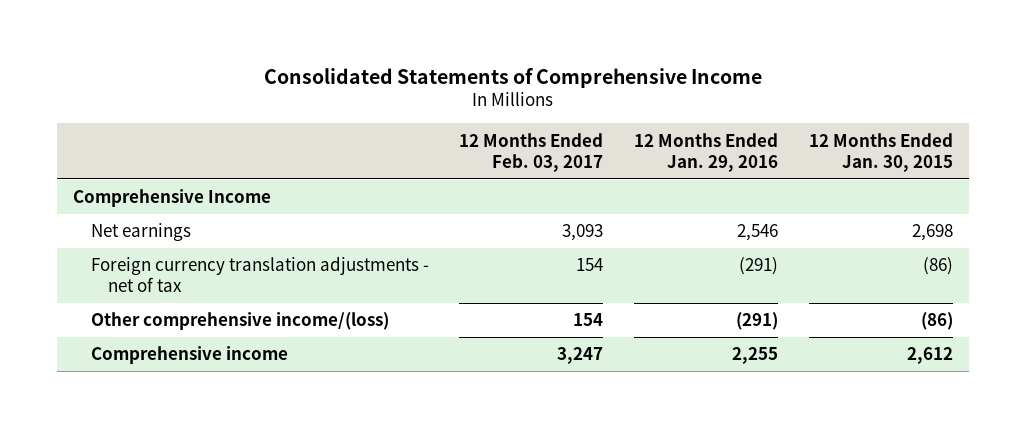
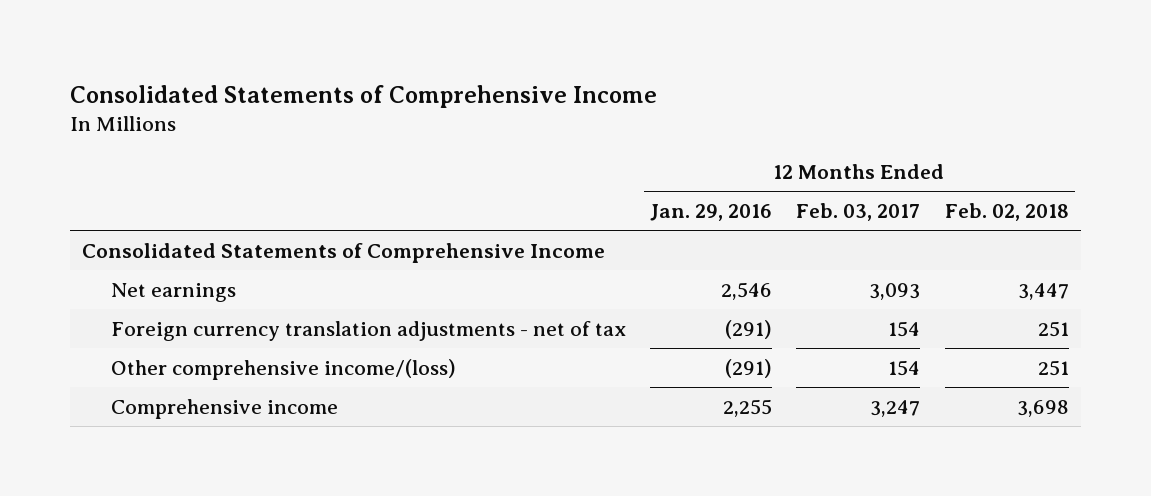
[809,132,954,172] 12 Months Ended Jan. 30, 2015 -> none
none -> [944,202,1069,221] Feb. 02, 2018
[72,189,271,208] Comprehensive Income -> [82,242,606,263] Consolidated Statements of Comprehensive Income

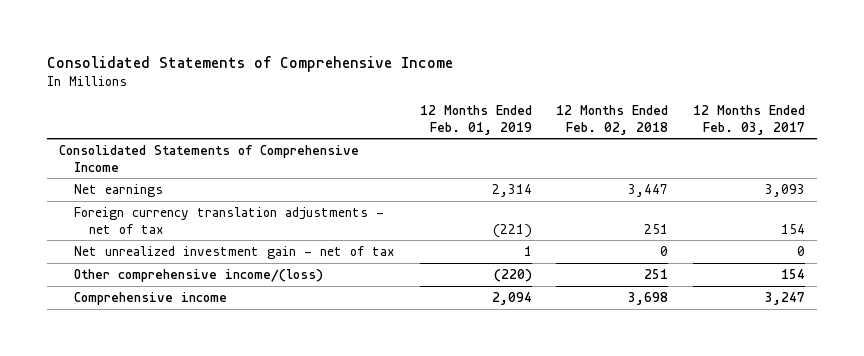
[650,203,773,221] Jan. 29, 2016 -> none
none -> [419,105,532,135] 12 Months Ended Feb. 01, 2019
none -> [74,246,396,260] Net unrealized investment gain - net of tax

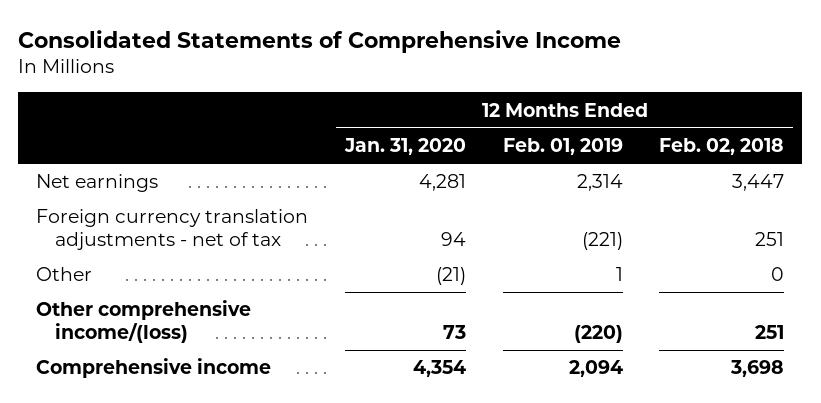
[692,105,805,135] 12 Months Ended Feb. 03, 2017 -> none
none -> [344,138,467,156] Jan. 31, 2020
[59,145,360,172] Consolidated Statements of Comprehensive Income -> none
[74,246,396,260] Net unrealized investment gain - net of tax -> none
none -> [36,267,93,282] Other

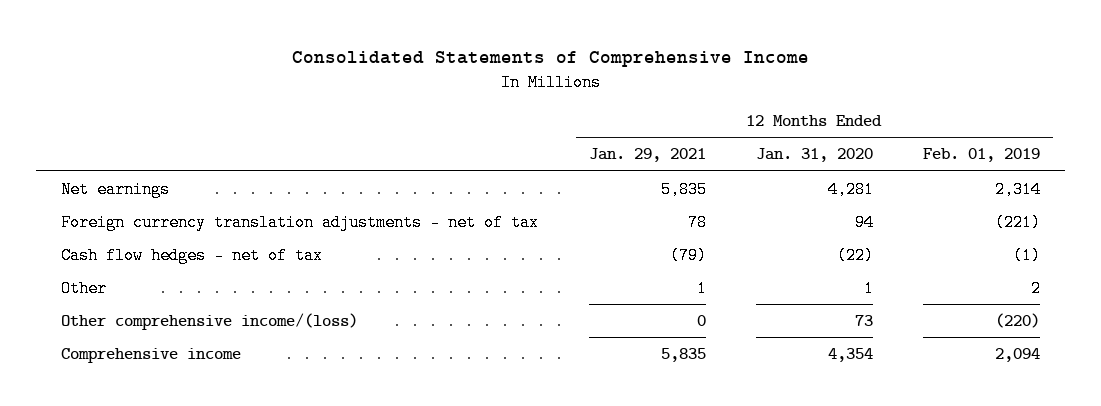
[659,138,785,156] Feb. 02, 2018 -> none
none -> [588,148,706,163] Jan. 29, 2021
none -> [61,247,324,265] Cash flow hedges - net of tax
[436,267,467,286] (21) -> [863,280,874,298] 1
[615,267,623,282] 1 -> [1031,280,1042,298] 2

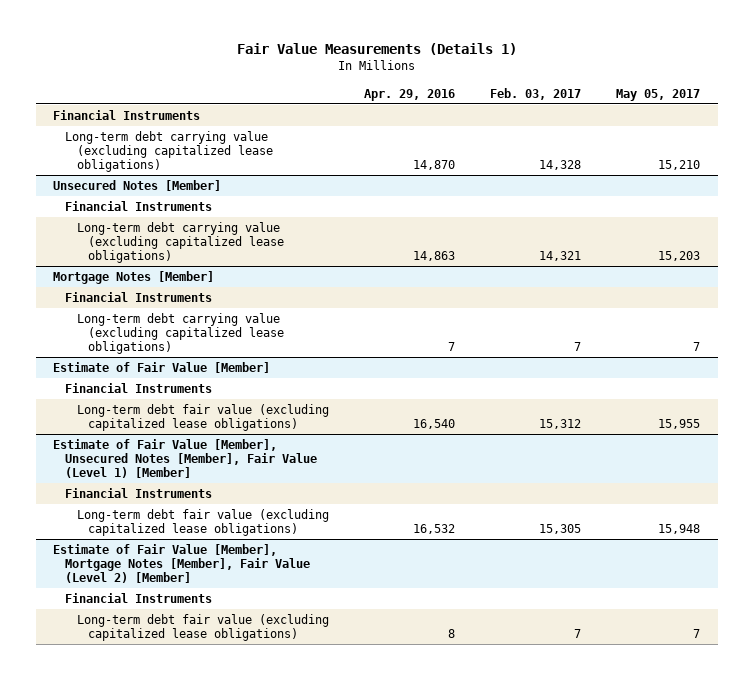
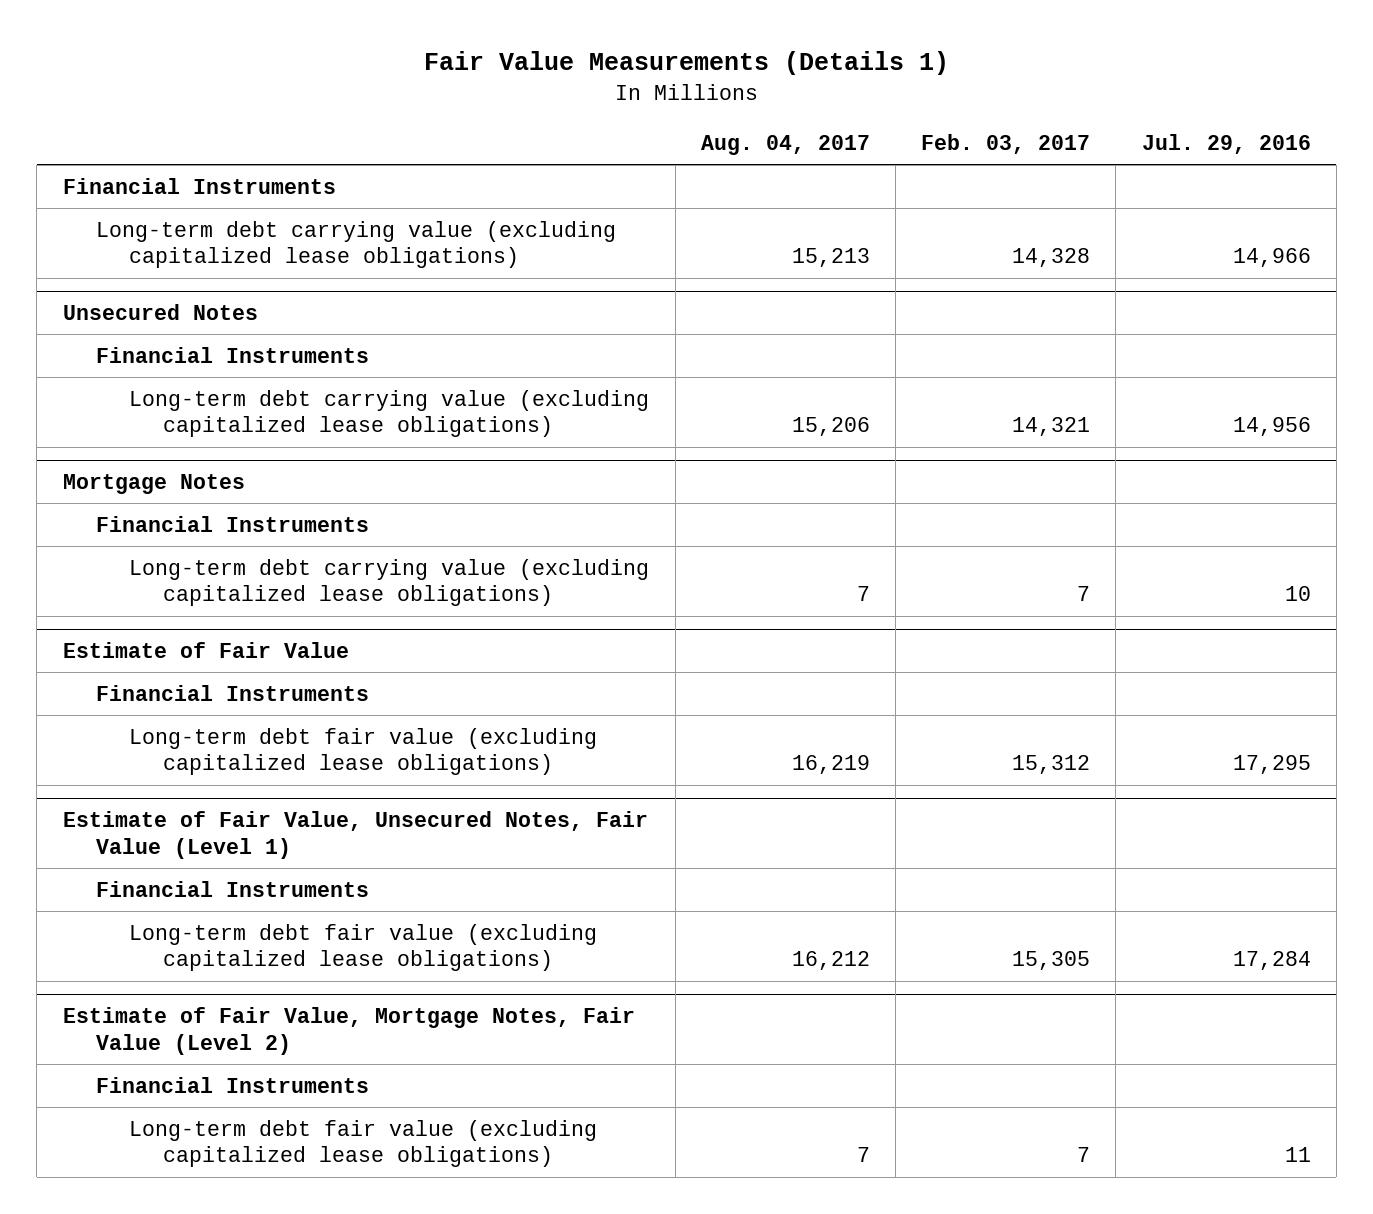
[363,88,455,101] Apr. 29, 2016 -> none
[616,88,701,101] May 05, 2017 -> none
none -> [700,134,870,155] Aug. 04, 2017
none -> [1141,133,1311,154] Jul. 29, 2016
[53,180,222,192] Unsecured Notes [Member] -> [62,304,258,321] Unsecured Notes
[53,271,215,285] Mortgage Notes [Member] -> [62,474,245,495] Mortgage Notes
[53,362,271,374] Estimate of Fair Value [Member] -> [62,642,349,659] Estimate of Fair Value
[53,439,317,479] Estimate of Fair Value [Member], Unsecured Notes [Member], Fair Value (Level 1) [Member] -> [62,811,648,859] Estimate of Fair Value, Unsecured Notes, Fair Value (Level 1)
[53,544,310,584] Estimate of Fair Value [Member], Mortgage Notes [Member], Fair Value (Level 2) [Member] -> [62,1007,635,1055] Estimate of Fair Value, Mortgage Notes, Fair Value (Level 2)

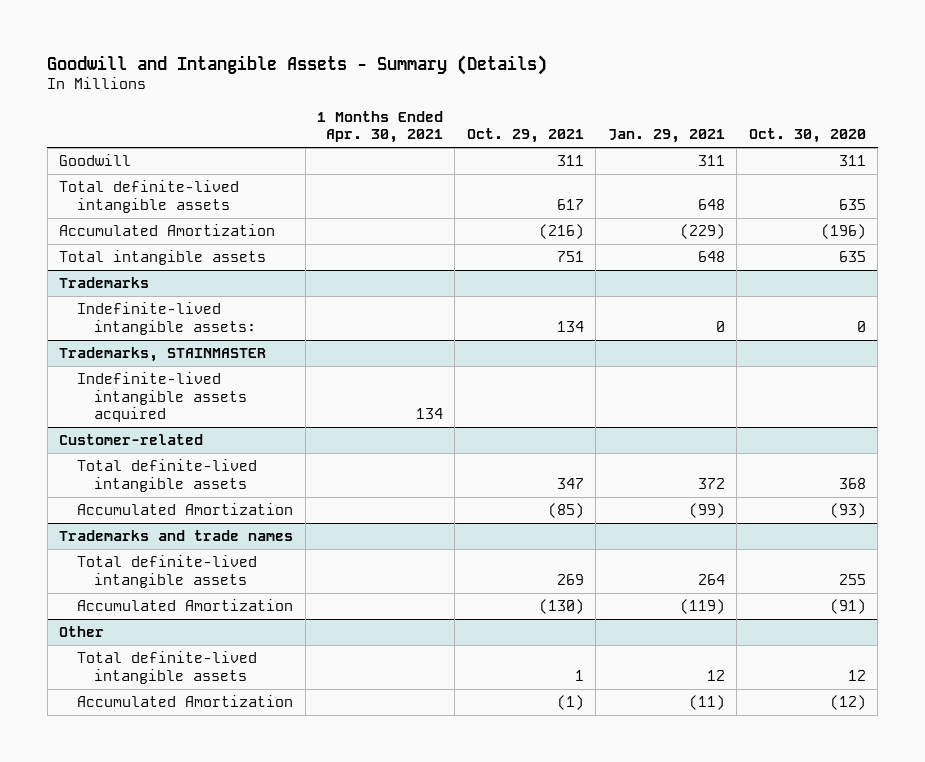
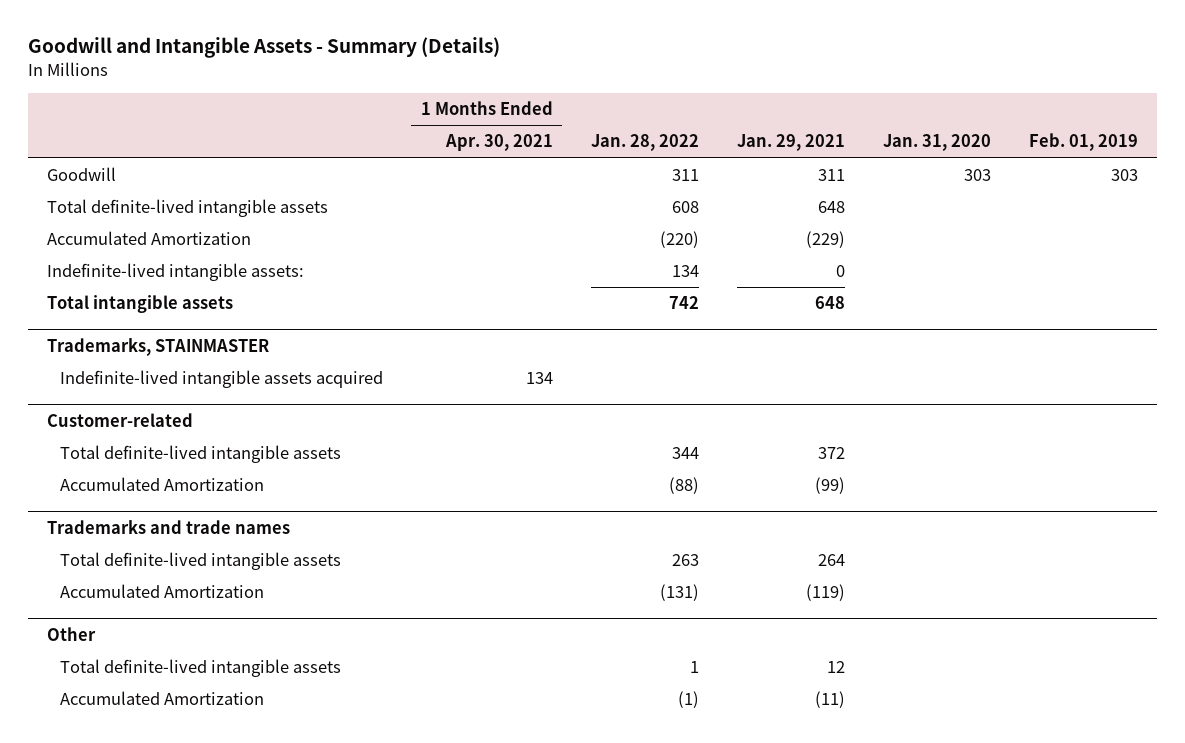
[466,128,584,144] Oct. 29, 2021 -> none
[748,128,866,144] Oct. 30, 2020 -> none
none -> [590,134,699,152] Jan. 28, 2022
none -> [883,134,992,152] Jan. 31, 2020
none -> [1029,133,1139,152] Feb. 01, 2019
[59,277,150,289] Trademarks -> none
[59,250,267,266] Total intangible assets -> [46,295,233,314] Total intangible assets

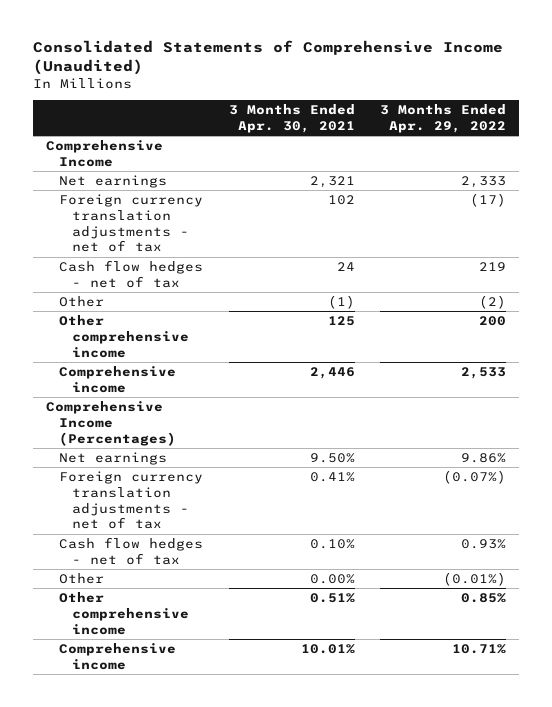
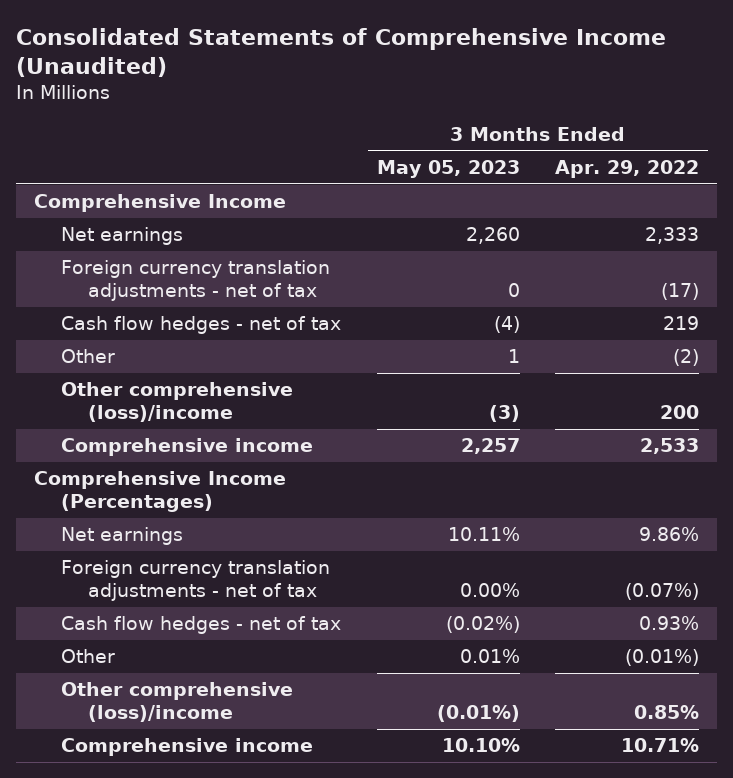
[228,103,355,133] 3 Months Ended Apr. 30, 2021 -> none
none -> [376,160,520,179] May 05, 2023
[58,314,189,358] Other comprehensive income -> [60,382,293,422] Other comprehensive (loss)/income
[58,591,189,635] Other comprehensive income -> [60,682,293,722] Other comprehensive (loss)/income

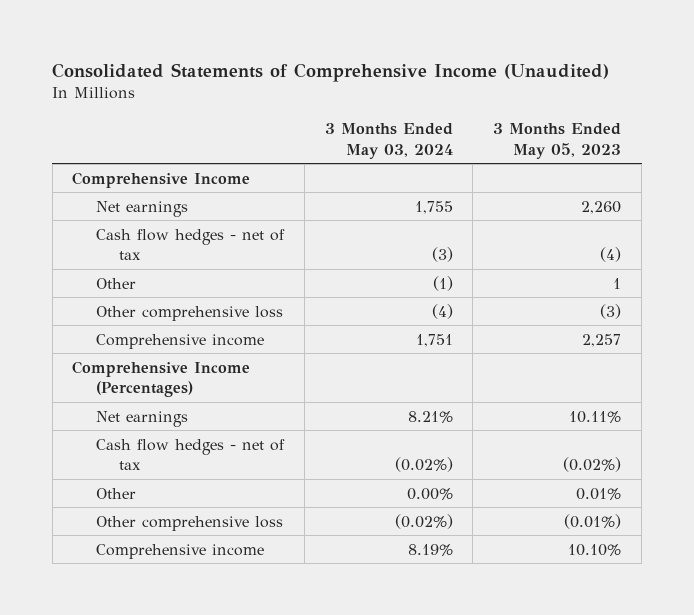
[555,160,700,179] Apr. 29, 2022 -> none
none -> [324,122,453,159] 3 Months Ended May 03, 2024
[60,260,330,301] Foreign currency translation adjustments - net of tax -> none
[60,382,293,422] Other comprehensive (loss)/income -> [95,305,283,321] Other comprehensive loss
[60,560,330,601] Foreign currency translation adjustments - net of tax -> none
[60,682,293,722] Other comprehensive (loss)/income -> [95,515,283,531] Other comprehensive loss

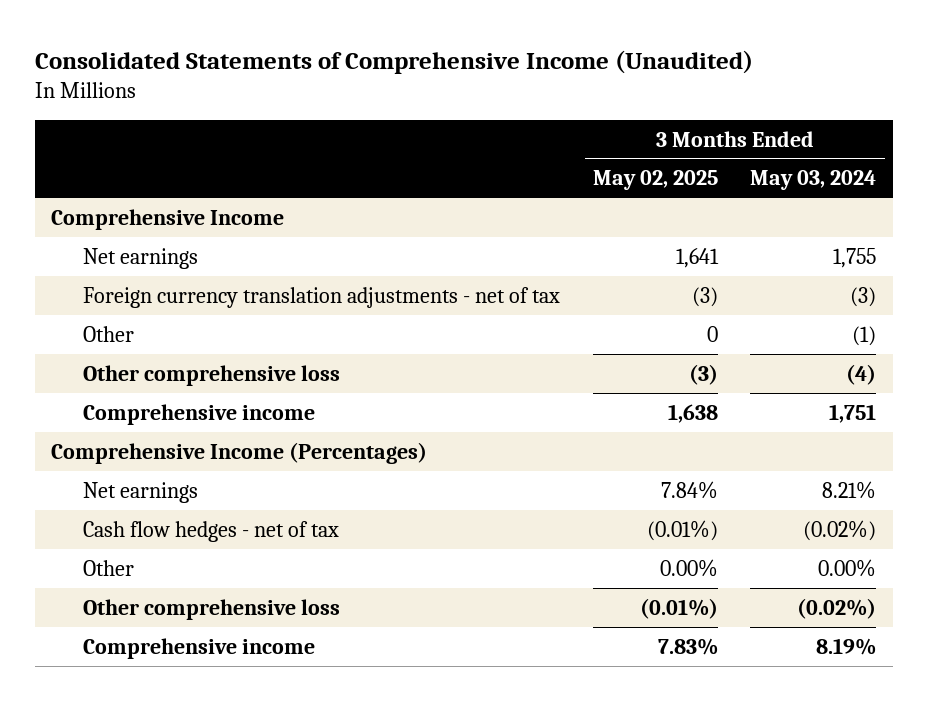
[493,122,622,159] 3 Months Ended May 05, 2023 -> none
none -> [592,170,718,191] May 02, 2025
[95,228,285,261] Cash flow hedges - net of tax -> none
none -> [83,286,561,308] Foreign currency translation adjustments - net of tax

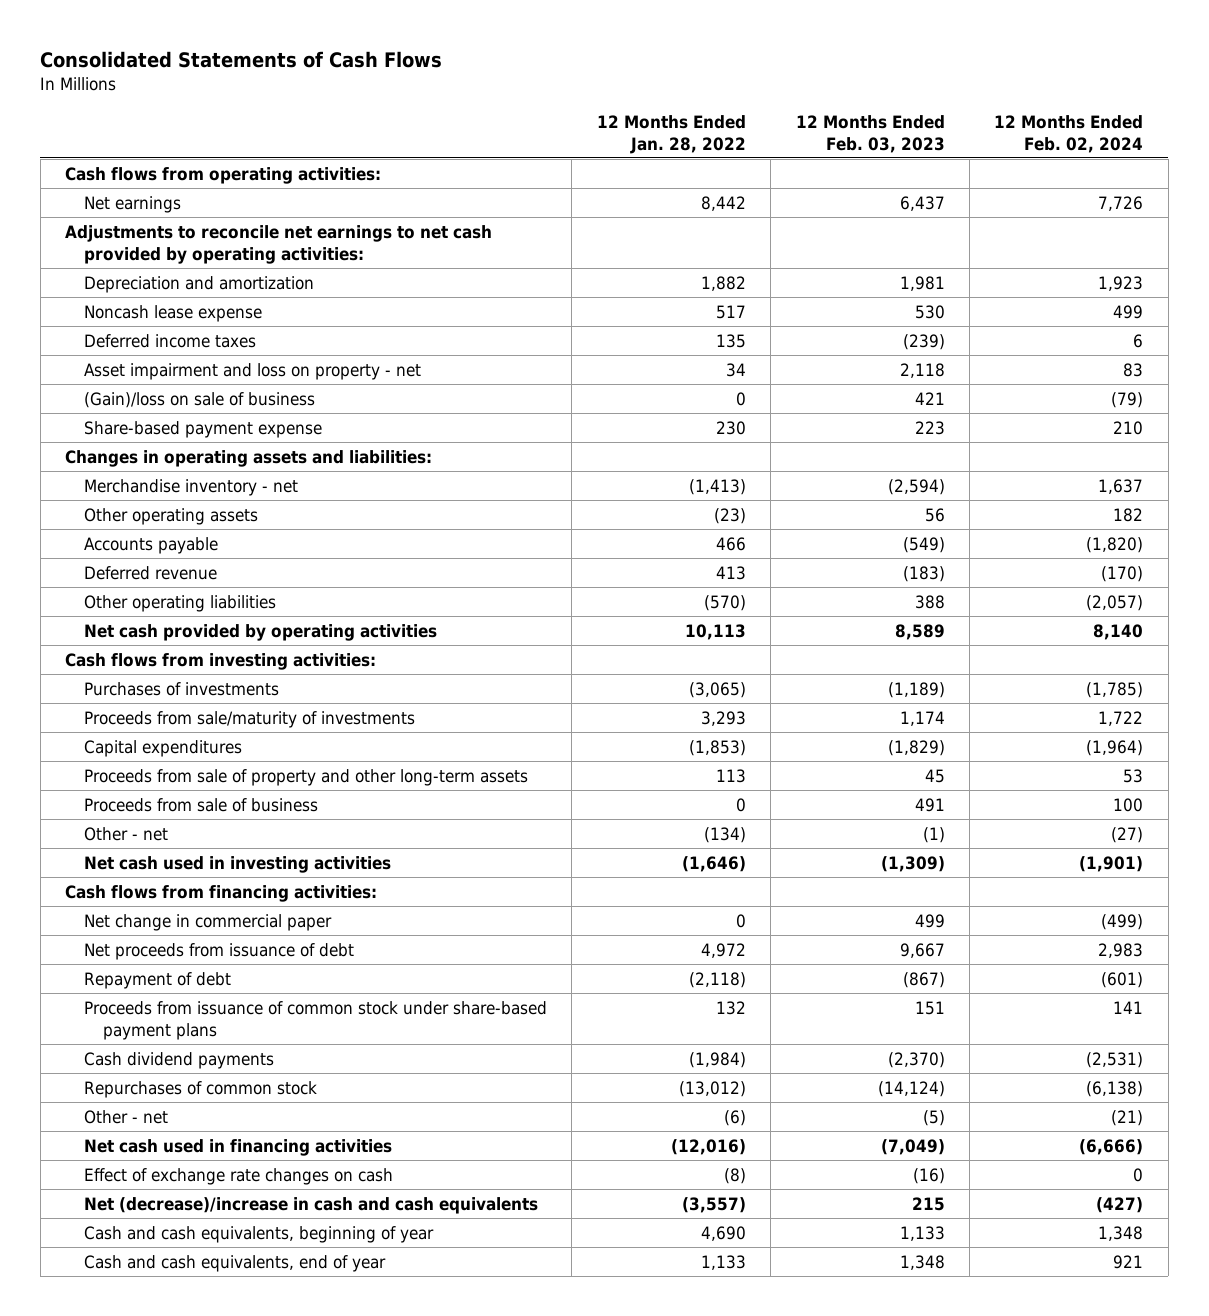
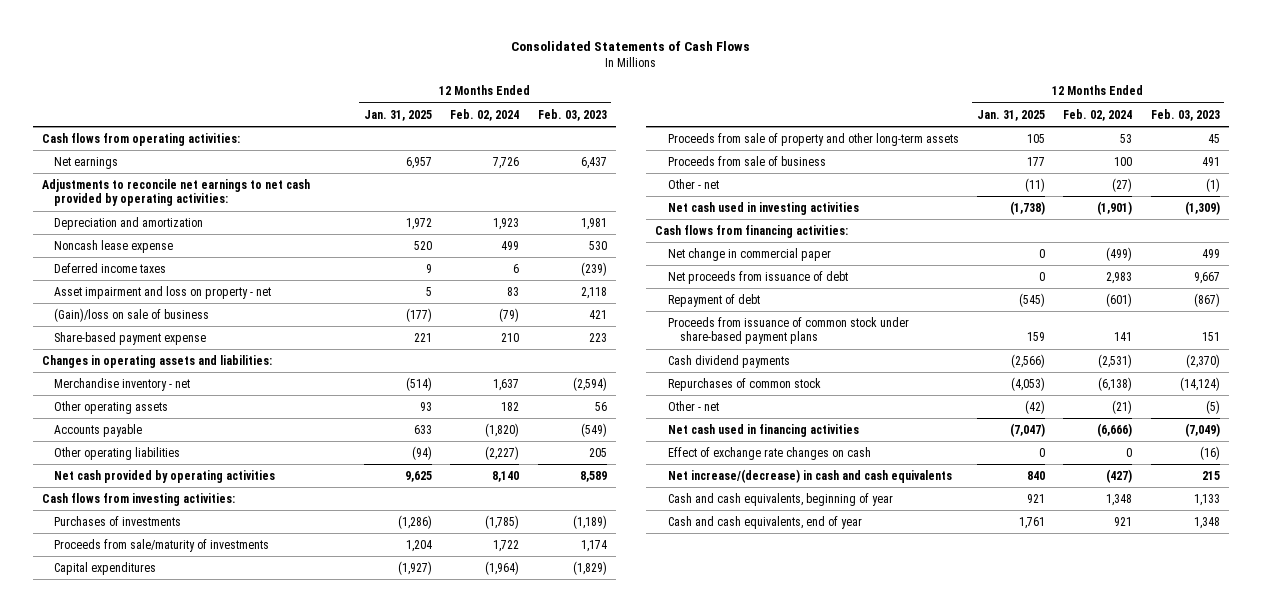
[596,114,746,154] 12 Months Ended Jan. 28, 2022 -> none
none -> [363,109,432,121] Jan. 31, 2025
[83,565,217,580] Deferred revenue -> none
[914,594,945,609] 388 -> [588,447,607,457] 205
[1086,594,1144,611] (2,057) -> [485,445,520,460] (2,227)
[83,1196,538,1214] Net (decrease)/increase in cash and cash equivalents -> [667,468,952,483] Net increase/(decrease) in cash and cash equivalents

